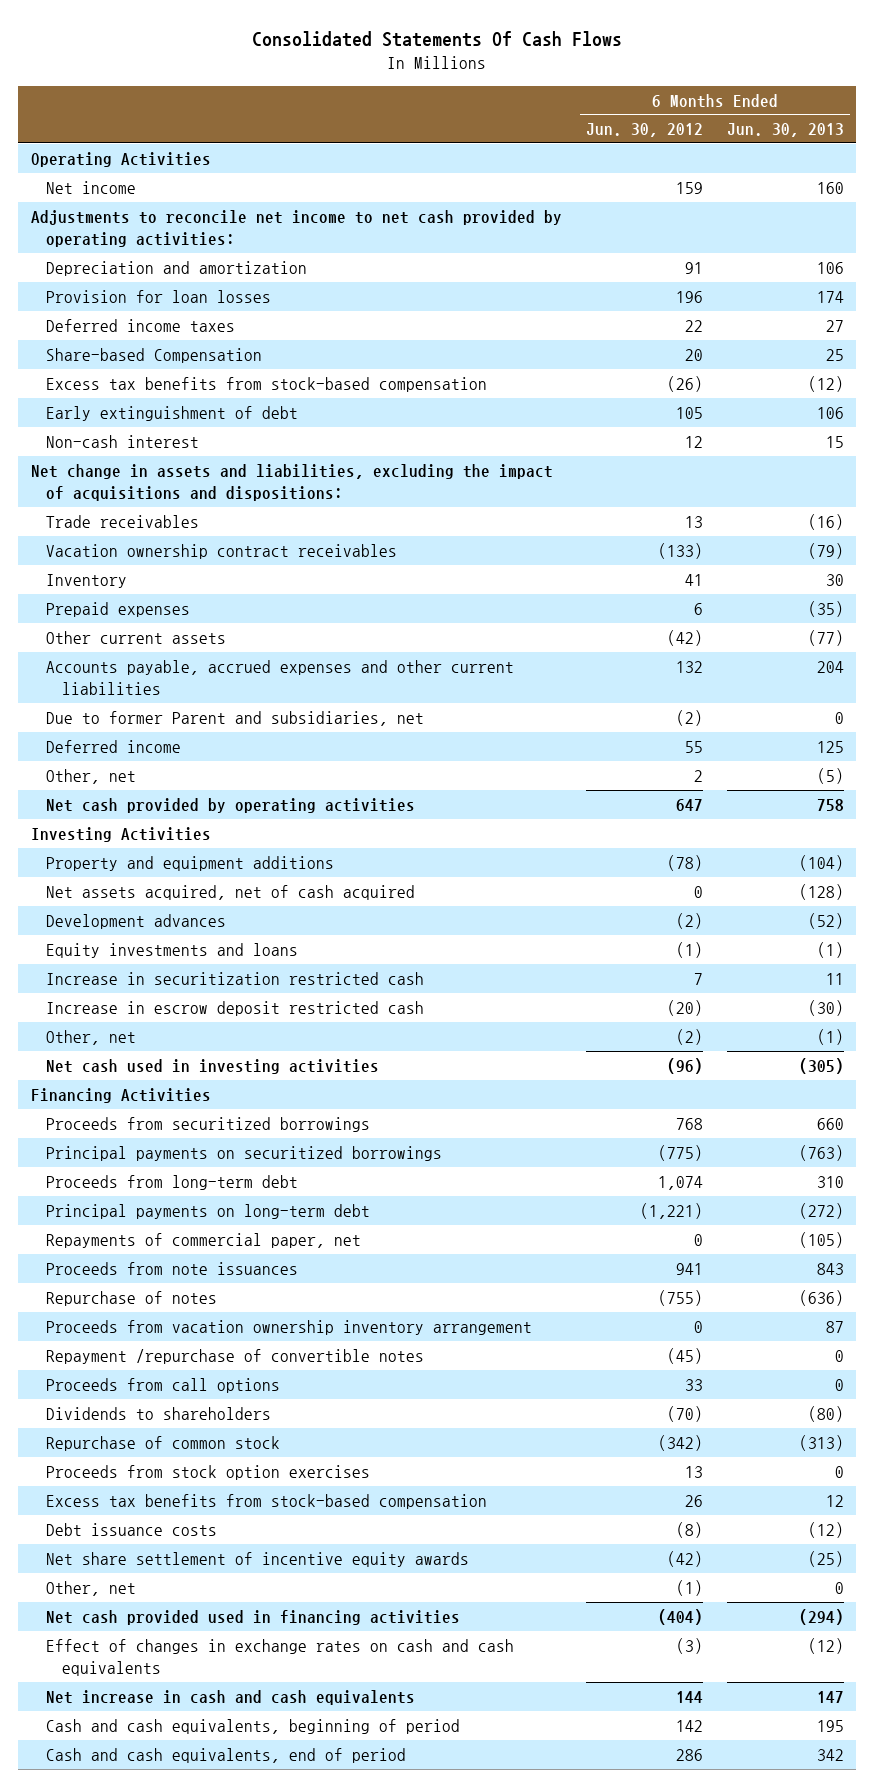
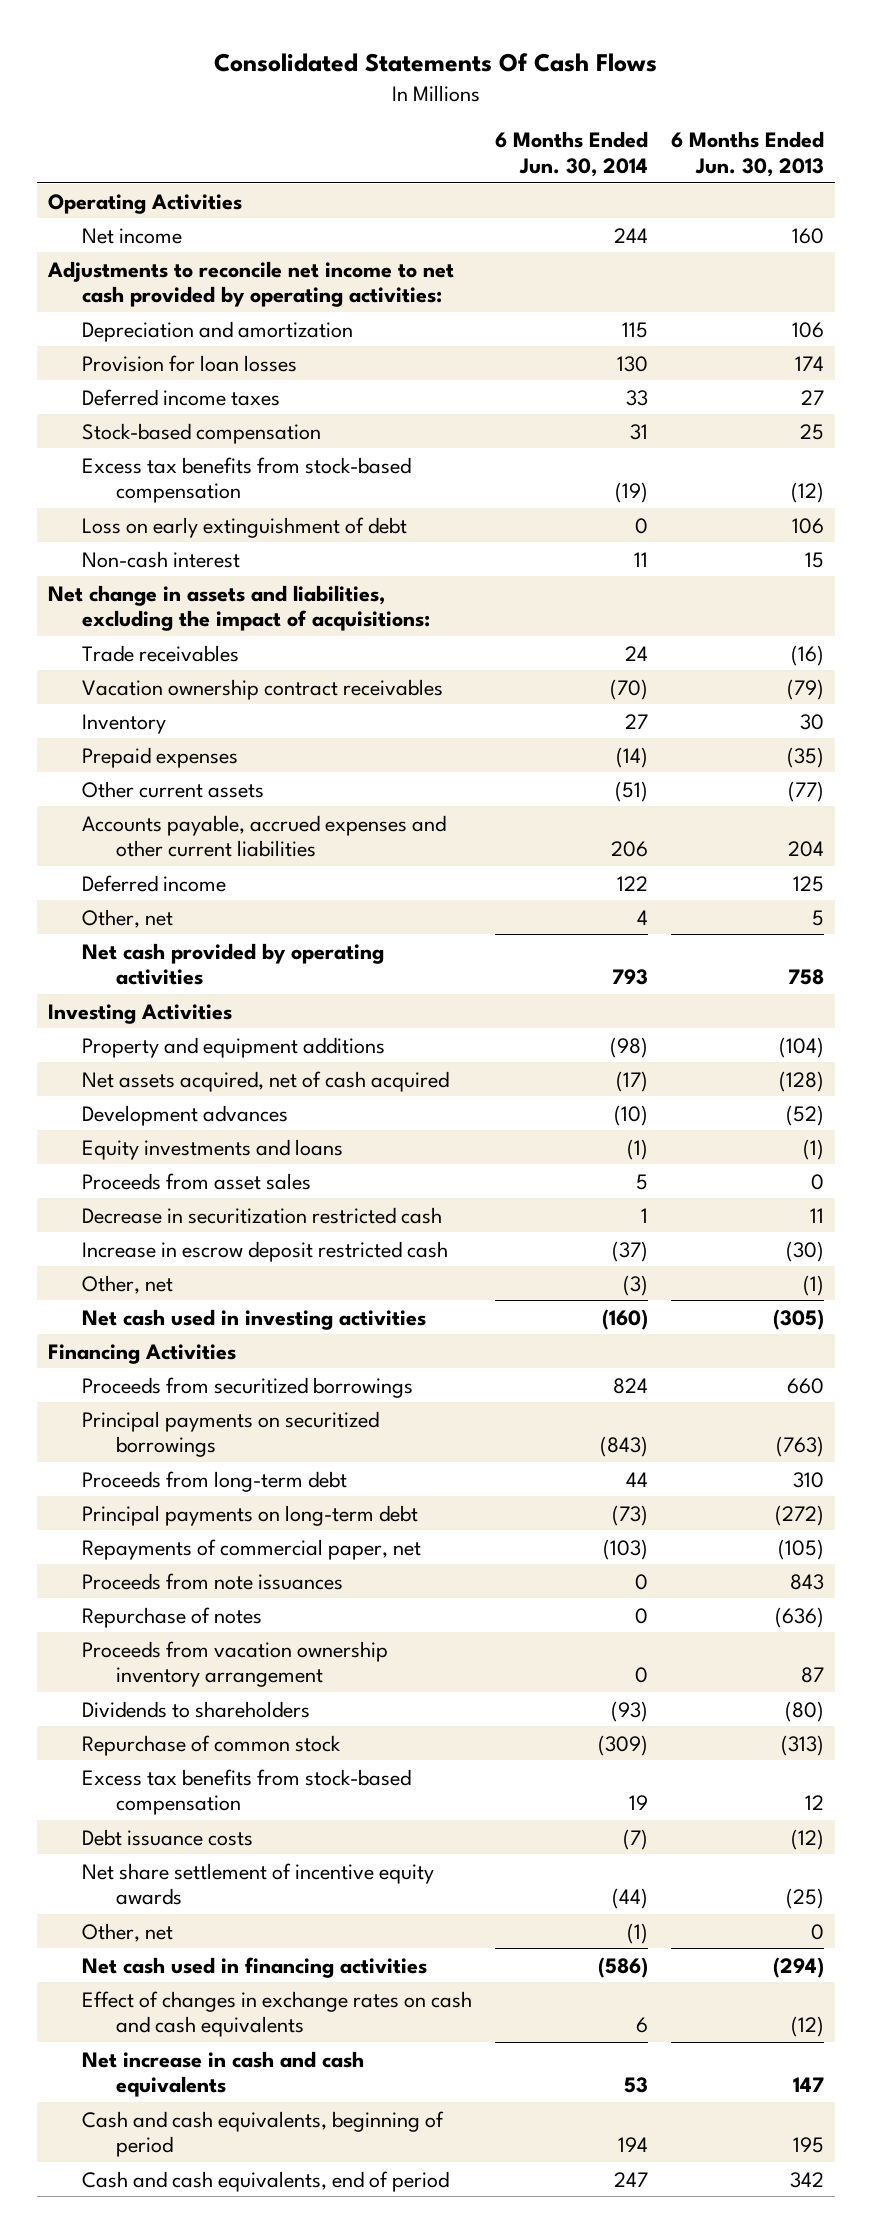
[585,123,703,138] Jun. 30, 2012 -> none
none -> [494,131,648,177] 6 Months Ended Jun. 30, 2014
[46,347,263,363] Share-based Compensation -> [81,422,321,444] Stock-based compensation
[46,405,299,421] Early extinguishment of debt -> [81,516,407,538] Loss on early extinguishment of debt
[30,463,553,502] Net change in assets and liabilities, excluding the impact of acquisitions and dispositions: -> [48,584,430,631] Net change in assets and liabilities, excluding the impact of acquisitions:
[46,710,425,726] Due to former Parent and subsidiaries, net -> none
[817,767,845,784] (5) -> [811,909,824,926] 5
none -> [81,1172,311,1190] Proceeds from asset sales
[46,971,425,985] Increase in securitization restricted cash -> [81,1206,442,1224] Decrease in securitization restricted cash
[46,1348,425,1364] Repayment /repurchase of convertible notes -> none
[46,1377,281,1393] Proceeds from call options -> none
[46,1464,371,1480] Proceeds from stock option exercises -> none
[46,1609,461,1625] Net cash provided used in financing activities -> [81,1956,427,1978] Net cash used in financing activities

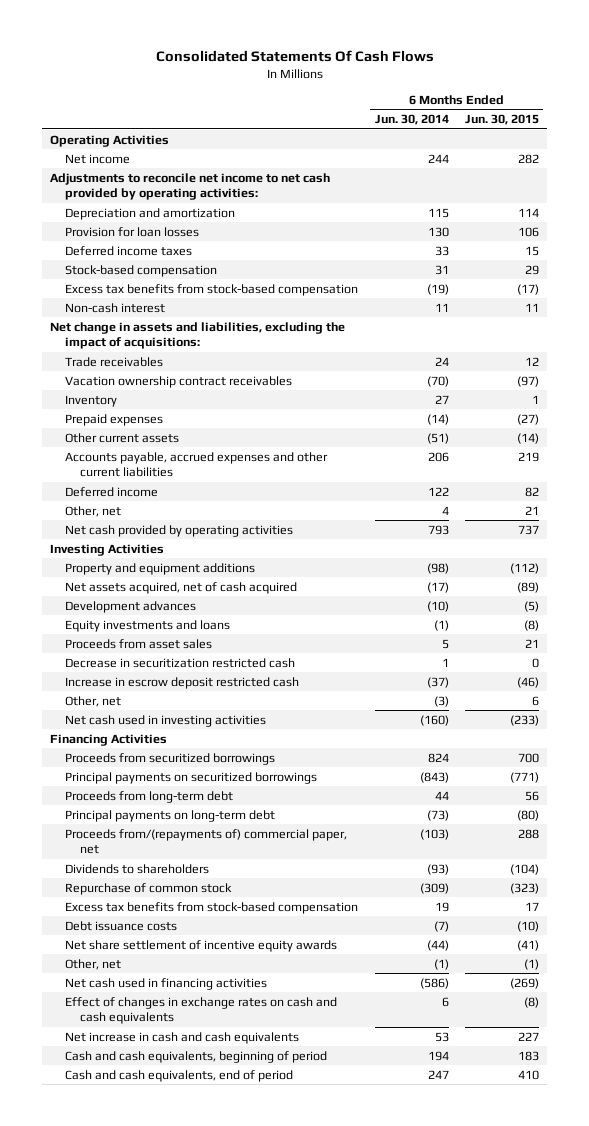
[670,131,824,177] 6 Months Ended Jun. 30, 2013 -> none
none -> [465,114,540,126] Jun. 30, 2015
[81,516,407,538] Loss on early extinguishment of debt -> none
[81,1572,343,1590] Proceeds from note issuances -> none
[81,1606,262,1628] Repurchase of notes -> none
[81,1640,388,1687] Proceeds from vacation ownership inventory arrangement -> none
[81,1538,421,1560] Repayments of commercial paper, net -> [65,828,348,855] Proceeds from/(repayments of) commercial paper, net

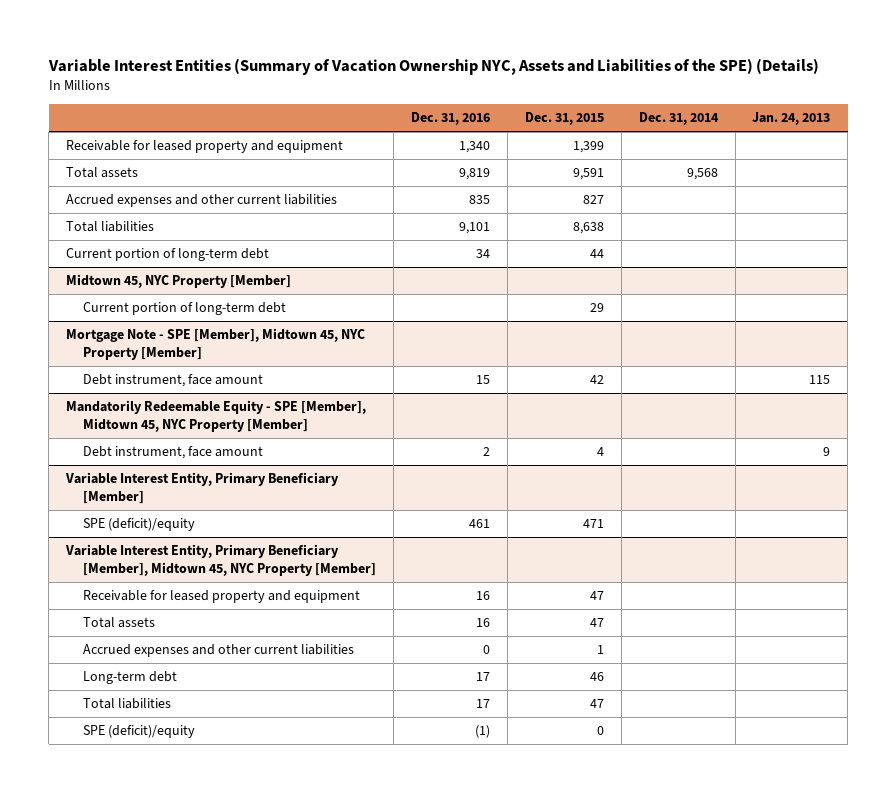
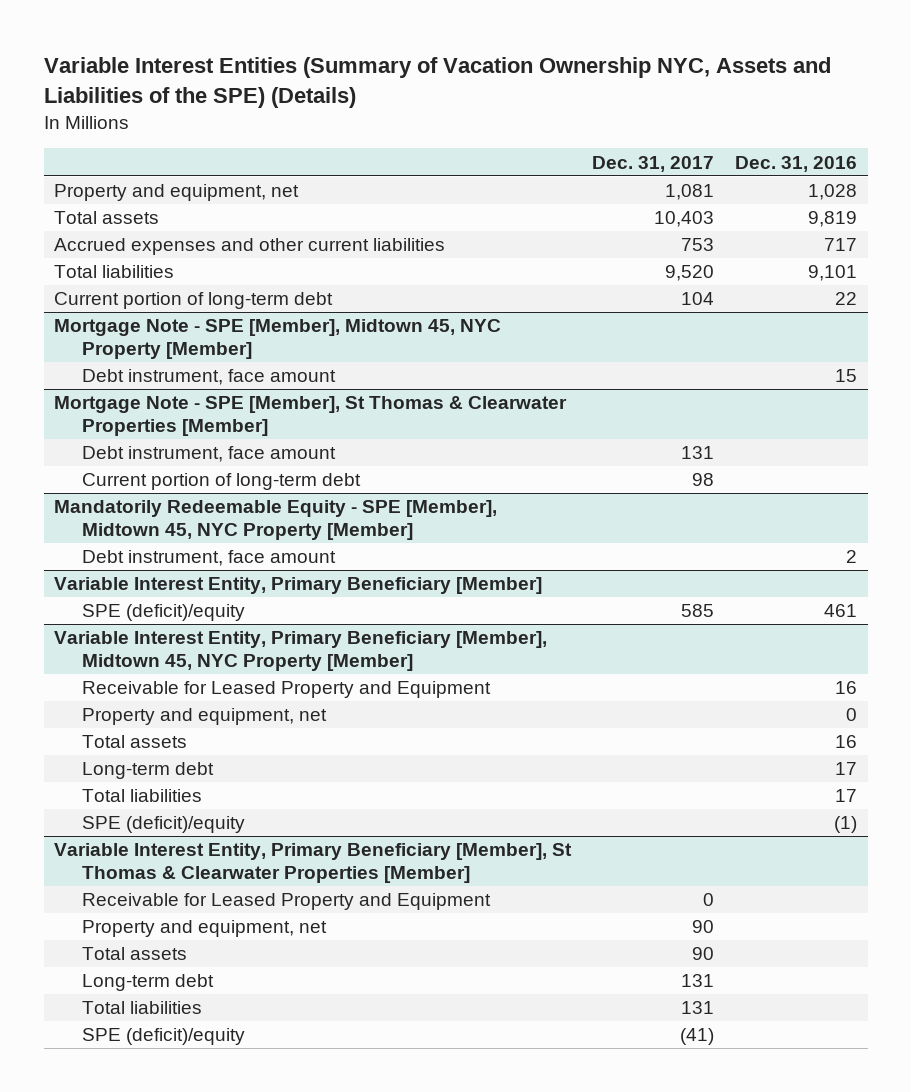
[524,112,604,126] Dec. 31, 2015 -> none
[638,112,719,126] Dec. 31, 2014 -> none
[752,112,831,126] Jan. 24, 2013 -> none
none -> [592,155,715,172] Dec. 31, 2017
[66,140,344,154] Receivable for leased property and equipment -> [54,184,300,202] Property and equipment, net
[459,141,491,154] 1,340 -> [808,184,858,201] 1,028
[469,195,491,205] 835 -> [824,238,858,252] 717
[66,274,292,289] Midtown 45, NYC Property [Member] -> none
[83,302,287,316] Current portion of long-term debt -> none
[476,249,491,259] 34 -> [835,292,858,306] 22
none -> [54,396,568,436] Mortgage Note - SPE [Member], St Thomas & Clearwater Properties [Member]
none -> [81,446,336,463] Debt instrument, face amount
none -> [81,473,361,491] Current portion of long-term debt
none -> [81,681,491,699] Receivable for Leased Property and Equipment
[83,590,361,604] Receivable for leased property and equipment -> [81,708,327,726] Property and equipment, net
[476,591,491,601] 16 -> [846,708,858,722] 0
[83,644,355,658] Accrued expenses and other current liabilities -> none
none -> [54,843,573,883] Variable Interest Entity, Primary Beneficiary [Member], St Thomas & Clearwater Properties [Member]
none -> [81,893,491,911] Receivable for Leased Property and Equipment
none -> [81,920,327,938] Property and equipment, net
none -> [81,947,187,961] Total assets
none -> [81,974,214,992] Long-term debt
none -> [81,1001,202,1015] Total liabilities
none -> [81,1028,245,1046] SPE (deficit)/equity

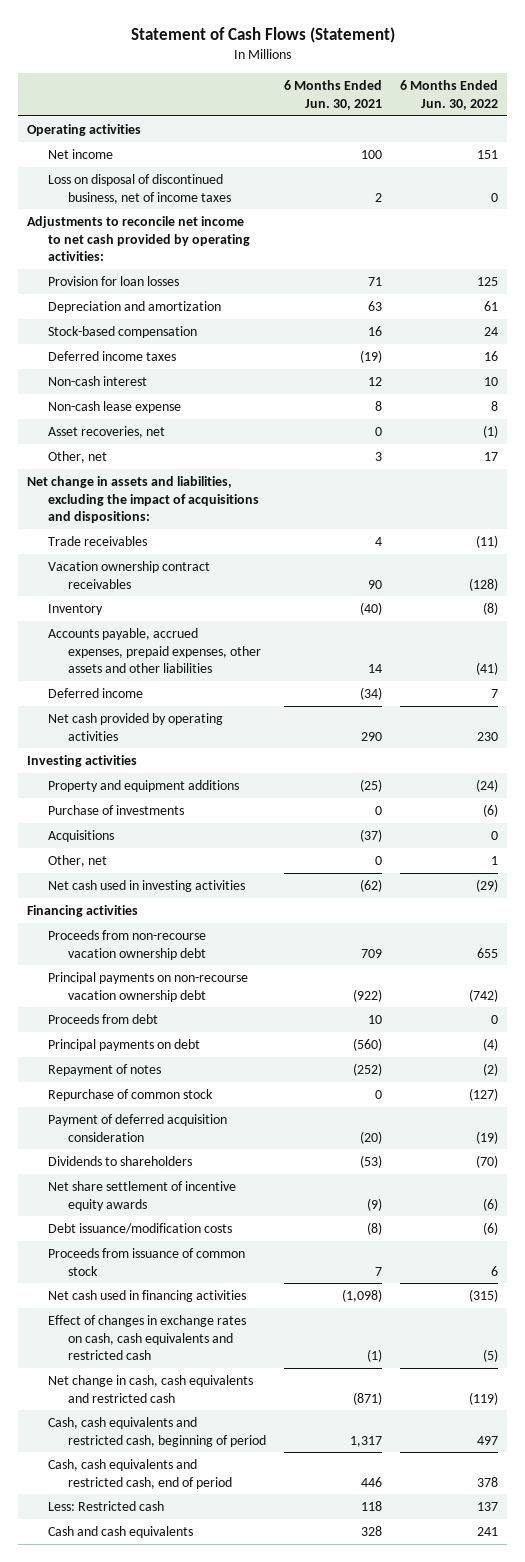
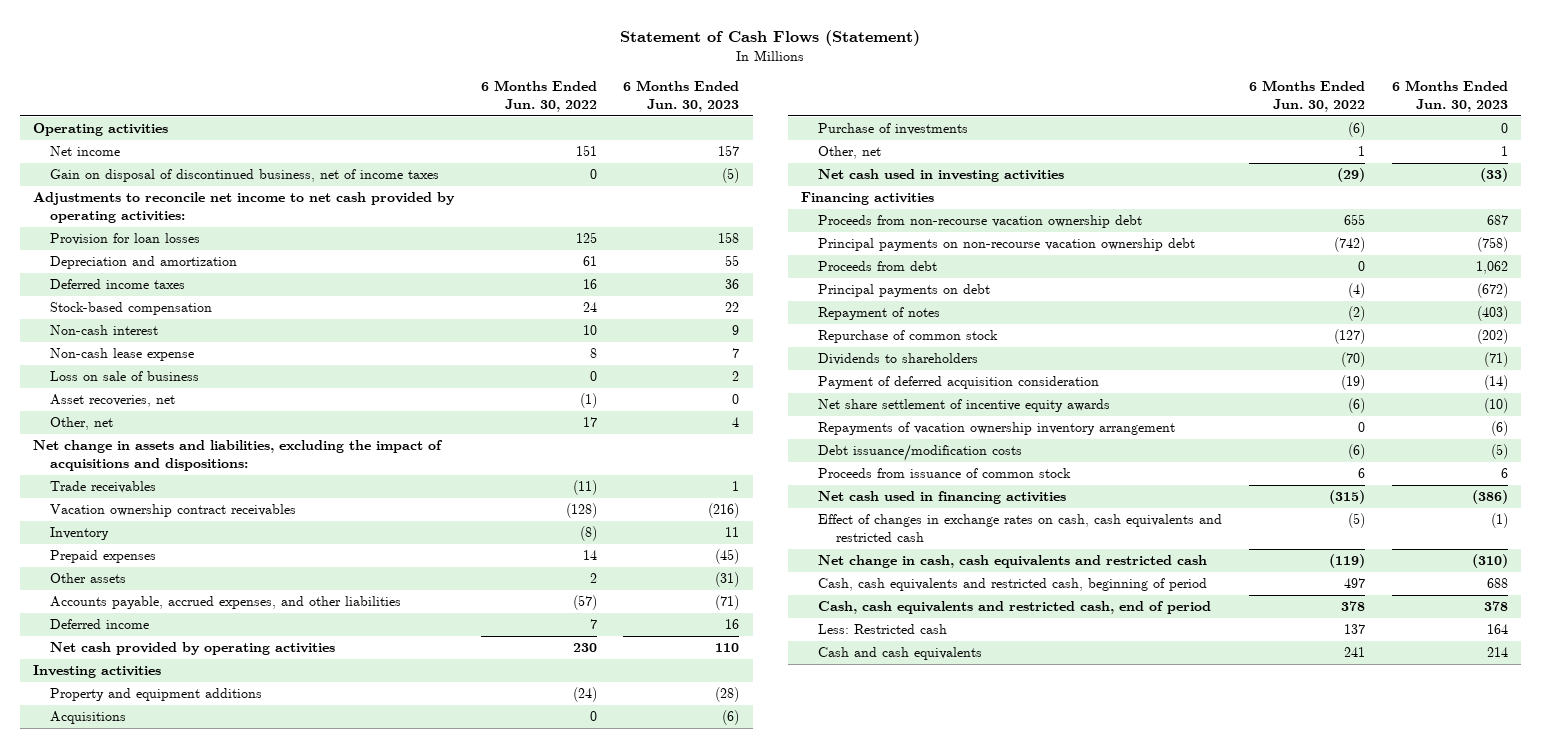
[284,80,383,110] 6 Months Ended Jun. 30, 2021 -> none
none -> [623,80,740,113] 6 Months Ended Jun. 30, 2023
[47,173,231,204] Loss on disposal of discontinued business, net of income taxes -> [50,169,440,183] Gain on disposal of discontinued business, net of income taxes
[47,325,197,338] Stock-based compensation -> [50,302,213,316] Stock-based compensation
none -> [50,371,200,382] Loss on sale of business
none -> [50,550,157,564] Prepaid expenses
none -> [50,573,127,584] Other assets
[47,627,261,674] Accounts payable, accrued expenses, prepaid expenses, other assets and other liabilities -> [50,596,402,610] Accounts payable, accrued expenses, and other liabilities
[476,662,499,676] (41) -> [572,595,597,611] (57)
[47,804,184,815] Purchase of investments -> [818,123,969,136] Purchase of investments
[47,1113,227,1142] Payment of deferred acquisition consideration -> [818,376,1100,390] Payment of deferred acquisition consideration
none -> [818,422,1176,436] Repayments of vacation ownership inventory arrangement

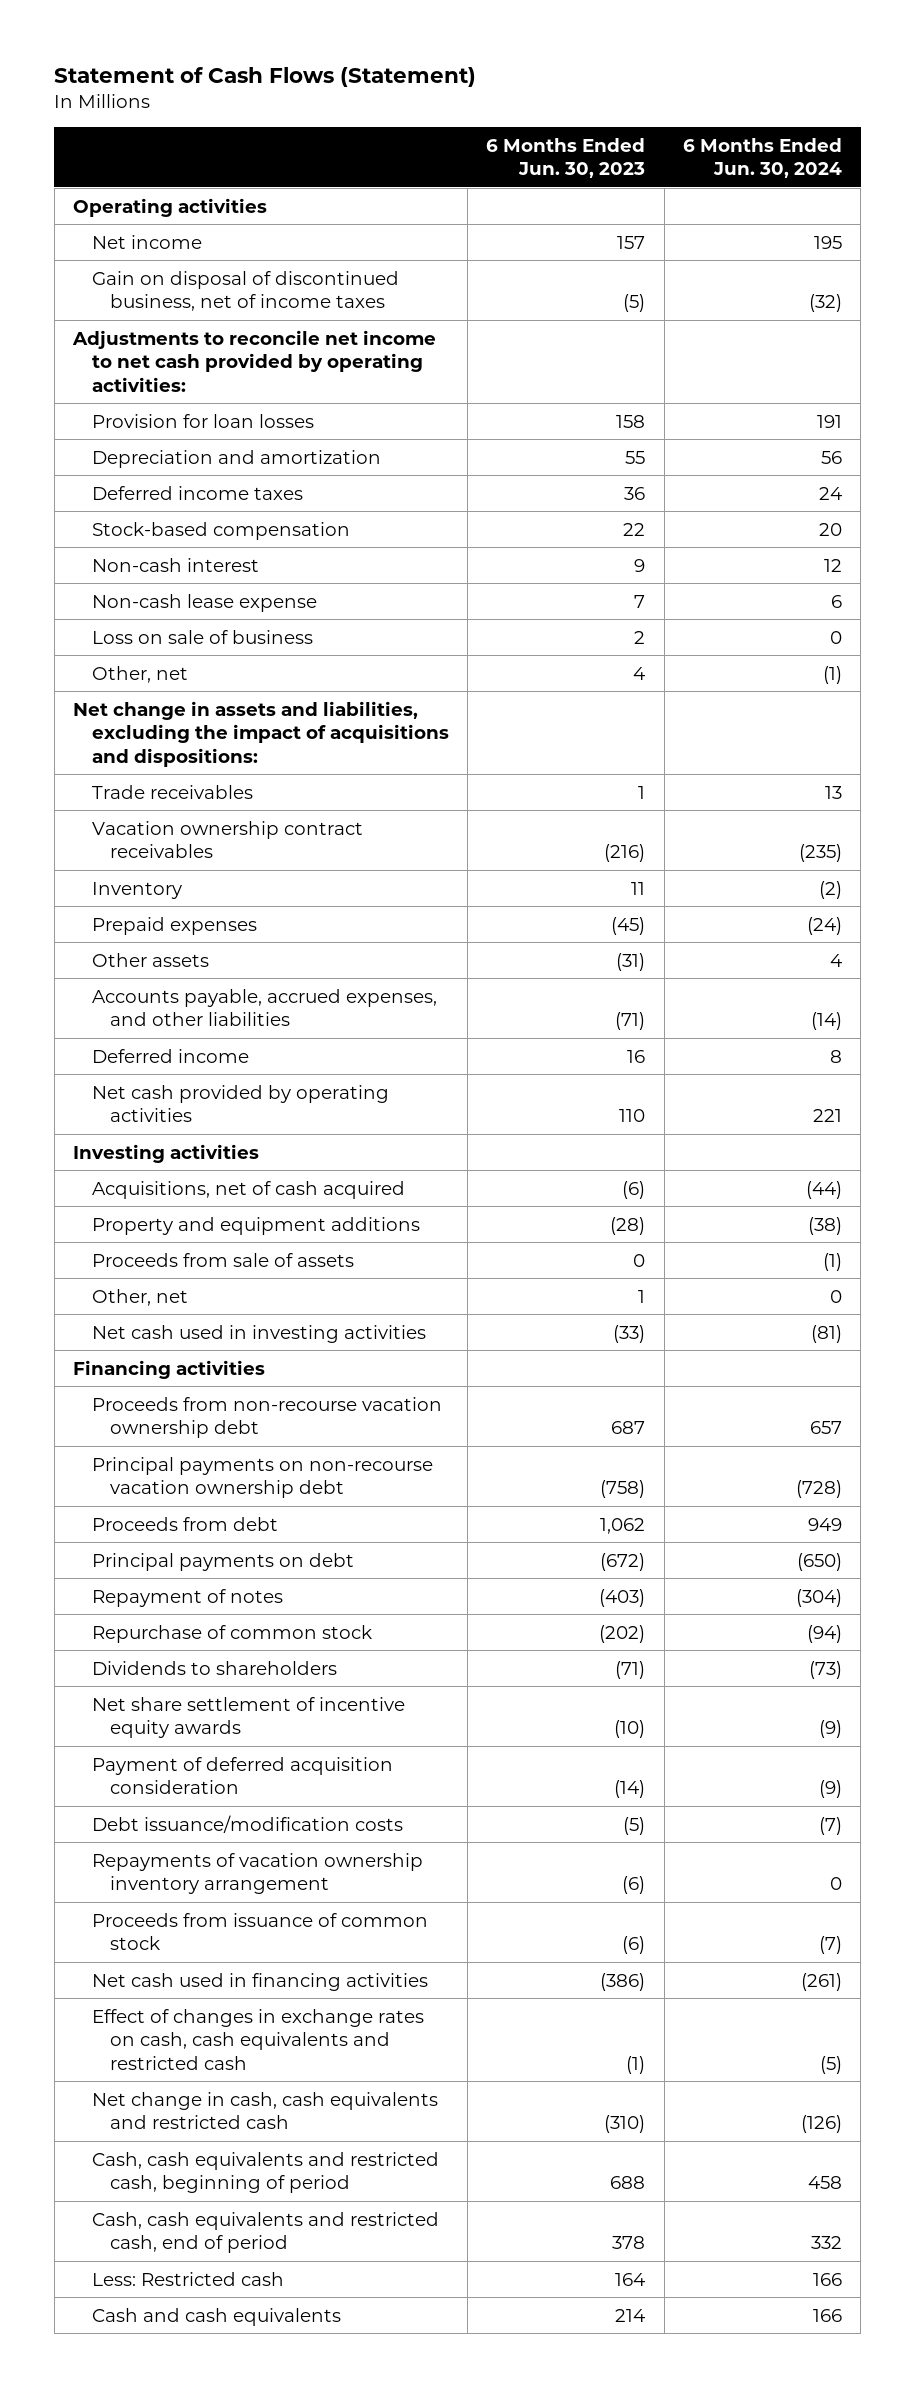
[480,80,597,113] 6 Months Ended Jun. 30, 2022 -> none
none -> [682,137,842,178] 6 Months Ended Jun. 30, 2024
[50,394,176,408] Asset recoveries, net -> none
none -> [91,1180,405,1199] Acquisitions, net of cash acquired
[50,711,127,725] Acquisitions -> none
[818,123,969,136] Purchase of investments -> none
none -> [91,1252,354,1267] Proceeds from sale of assets
[818,376,1100,390] Payment of deferred acquisition consideration -> [91,1756,393,1795] Payment of deferred acquisition consideration
[818,422,1176,436] Repayments of vacation ownership inventory arrangement -> [91,1852,423,1895] Repayments of vacation ownership inventory arrangement
[1500,468,1508,479] 6 -> [622,1936,646,1955] (6)

